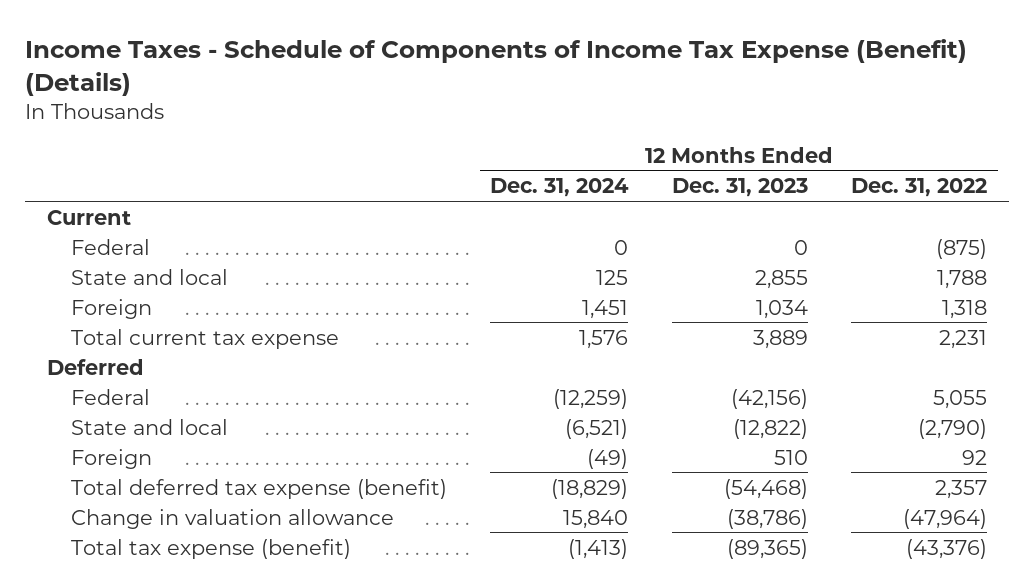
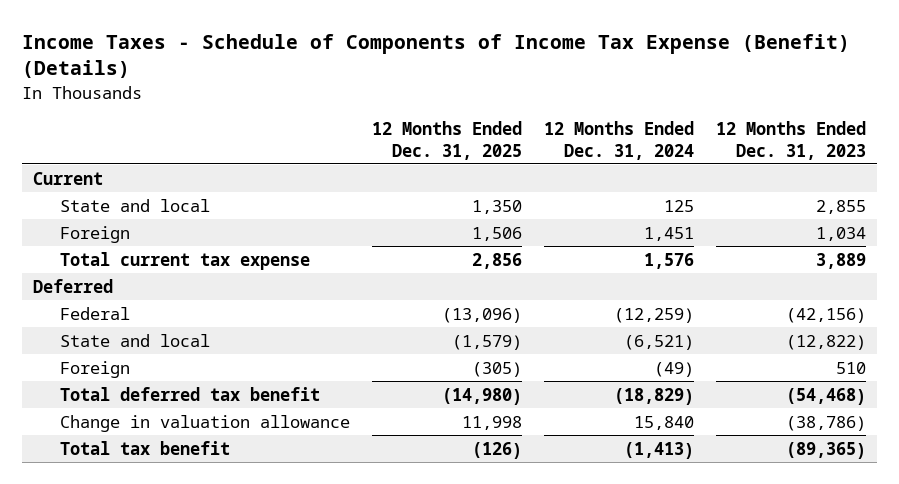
[851,178,988,198] Dec. 31, 2022 -> none
none -> [372,121,523,160] 12 Months Ended Dec. 31, 2025
[71,238,151,255] Federal -> none
[71,478,448,499] Total deferred tax expense (benefit) -> [60,386,321,401] Total deferred tax benefit
[71,538,352,559] Total tax expense (benefit) -> [60,440,231,455] Total tax benefit

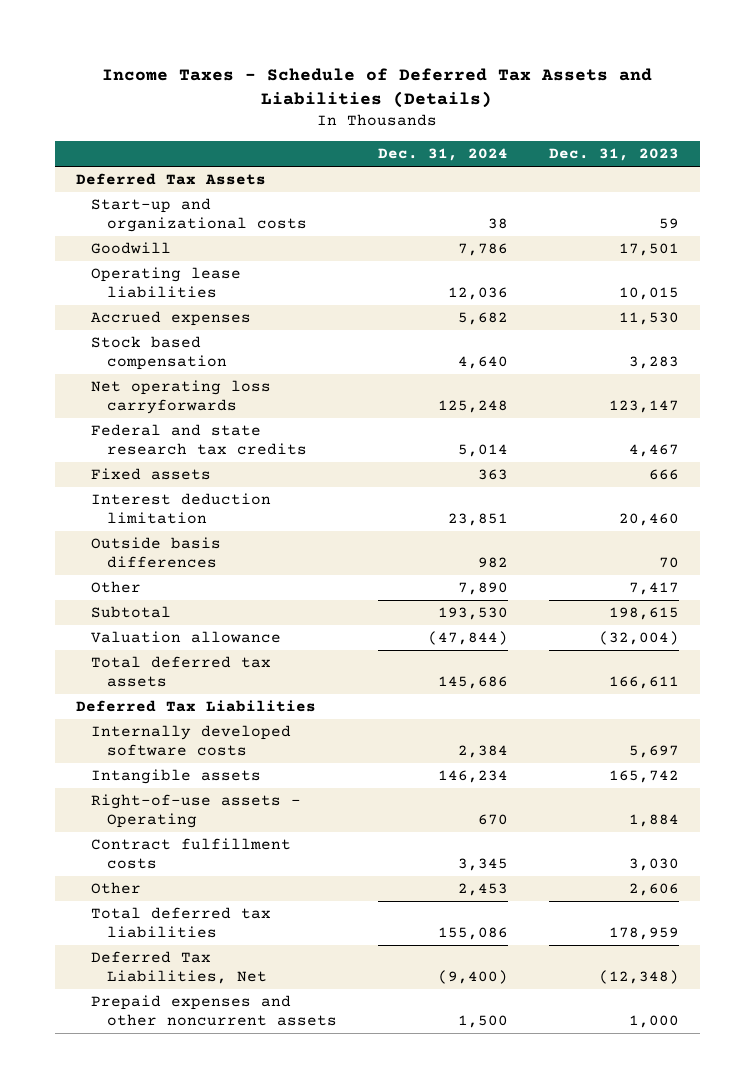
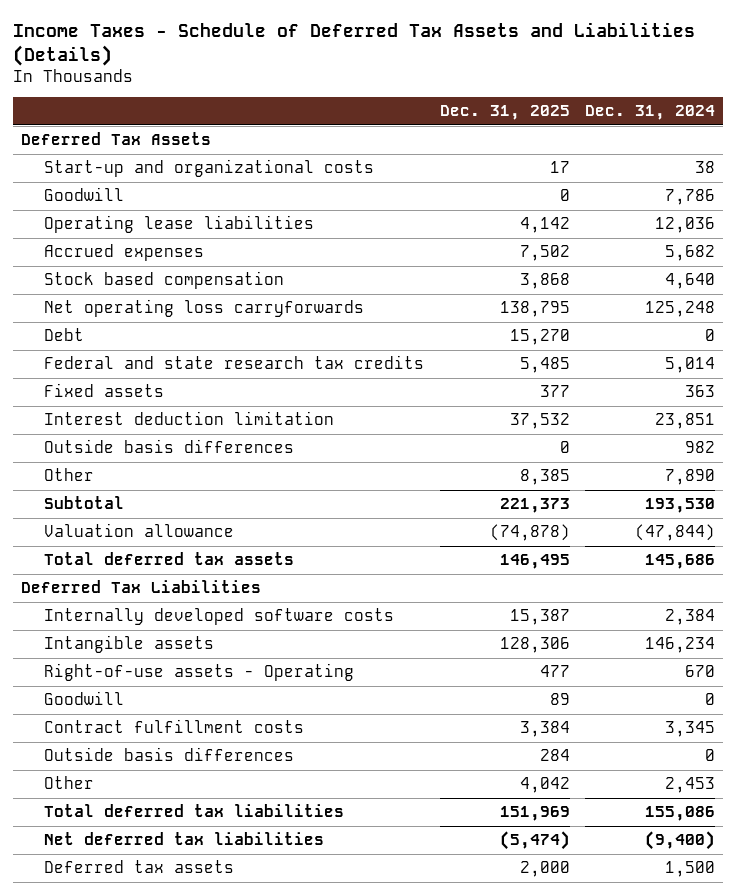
[549,148,680,162] Dec. 31, 2023 -> none
none -> [439,105,570,121] Dec. 31, 2025
none -> [44,328,85,342] Debt
none -> [44,691,125,706] Goodwill
none -> [44,747,295,762] Outside basis differences
[91,995,338,1027] Prepaid expenses and other noncurrent assets -> none
[91,951,268,985] Deferred Tax Liabilities, Net -> [44,832,325,846] Net deferred tax liabilities
none -> [44,860,235,874] Deferred tax assets

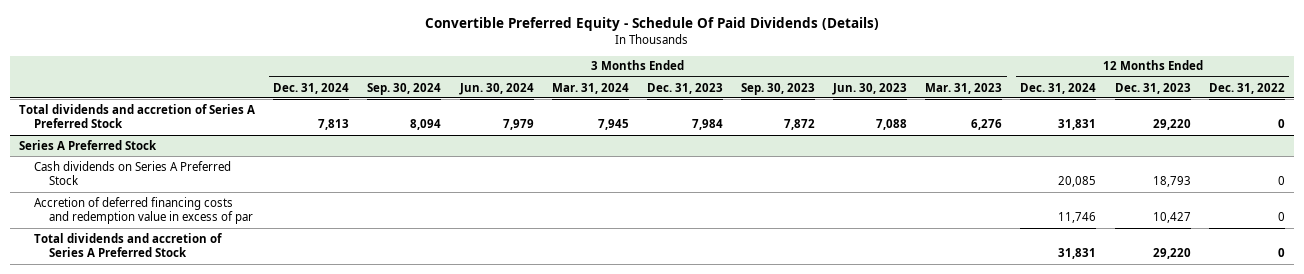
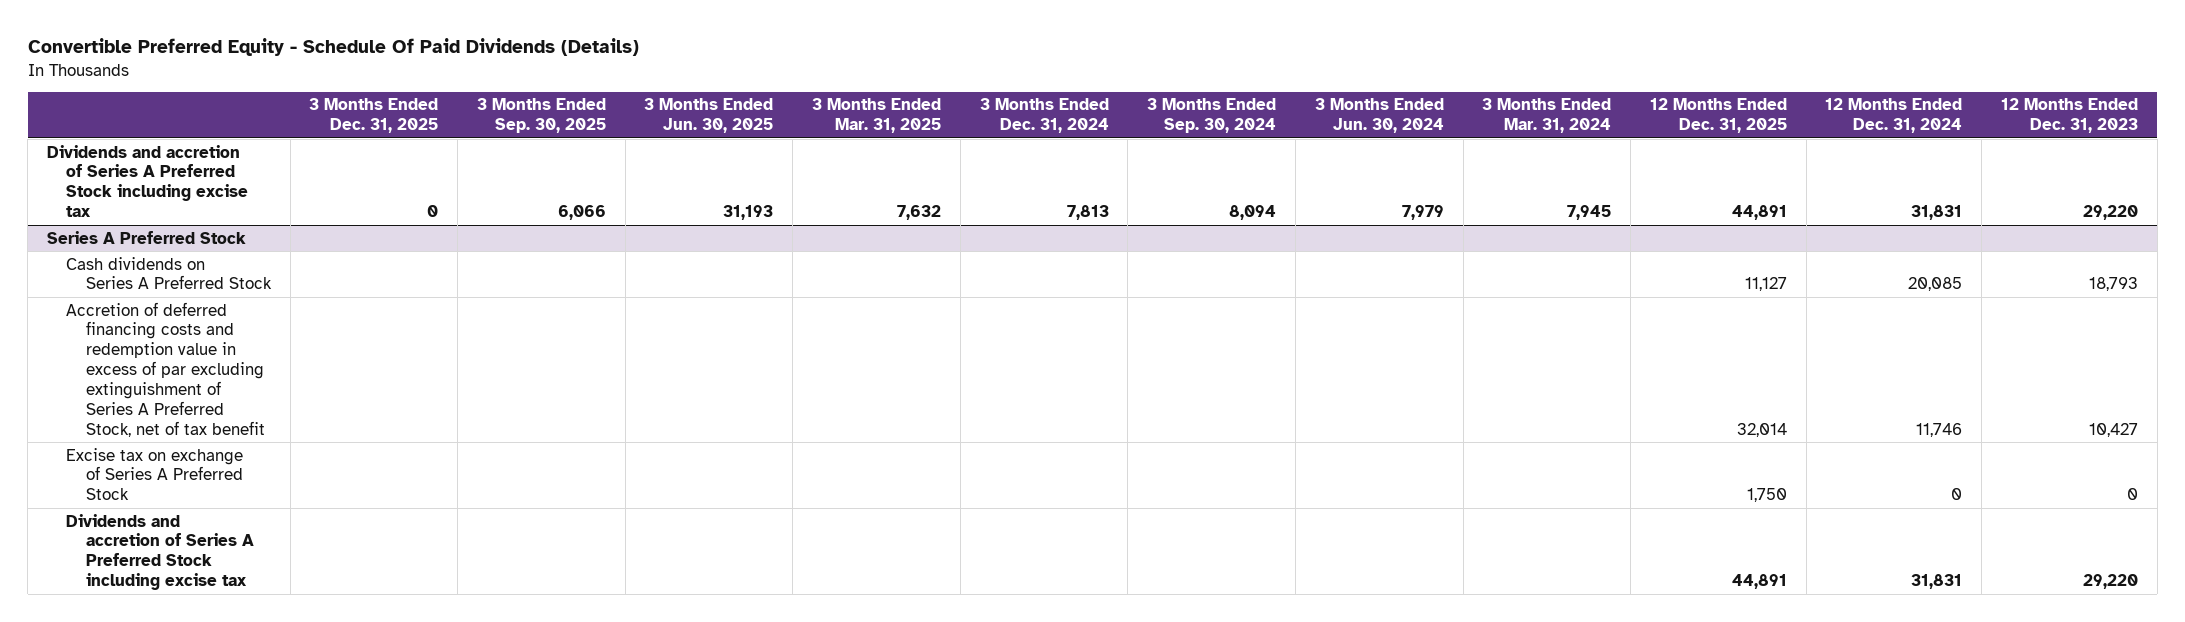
[646,82,723,94] Dec. 31, 2023 -> none
[740,82,815,95] Sep. 30, 2023 -> none
[832,82,908,95] Jun. 30, 2023 -> none
[925,82,1003,94] Mar. 31, 2023 -> none
[1208,82,1285,94] Dec. 31, 2022 -> none
none -> [309,98,439,134] 3 Months Ended Dec. 31, 2025
none -> [476,98,606,134] 3 Months Ended Sep. 30, 2025
none -> [644,98,774,134] 3 Months Ended Jun. 30, 2025
none -> [812,98,942,134] 3 Months Ended Mar. 31, 2025
none -> [1649,98,1787,134] 12 Months Ended Dec. 31, 2025
[19,103,256,129] Total dividends and accretion of Series A Preferred Stock -> [47,144,249,218] Dividends and accretion of Series A Preferred Stock including excise tax
[33,196,253,225] Accretion of deferred financing costs and redemption value in excess of par -> [66,301,265,437] Accretion of deferred financing costs and redemption value in excess of par excluding extinguishment of Series A Preferred Stock, net of tax benefit
none -> [66,447,244,501] Excise tax on exchange of Series A Preferred Stock
[33,232,222,258] Total dividends and accretion of Series A Preferred Stock -> [66,513,254,591] Dividends and accretion of Series A Preferred Stock including excise tax

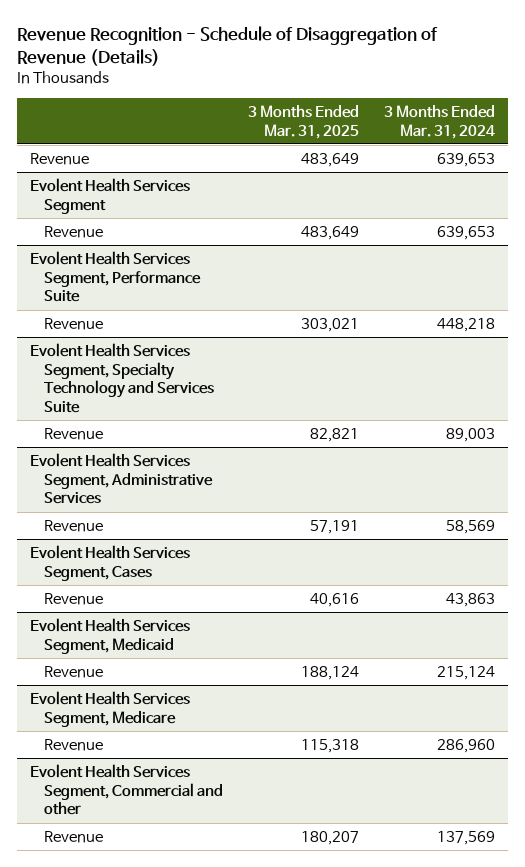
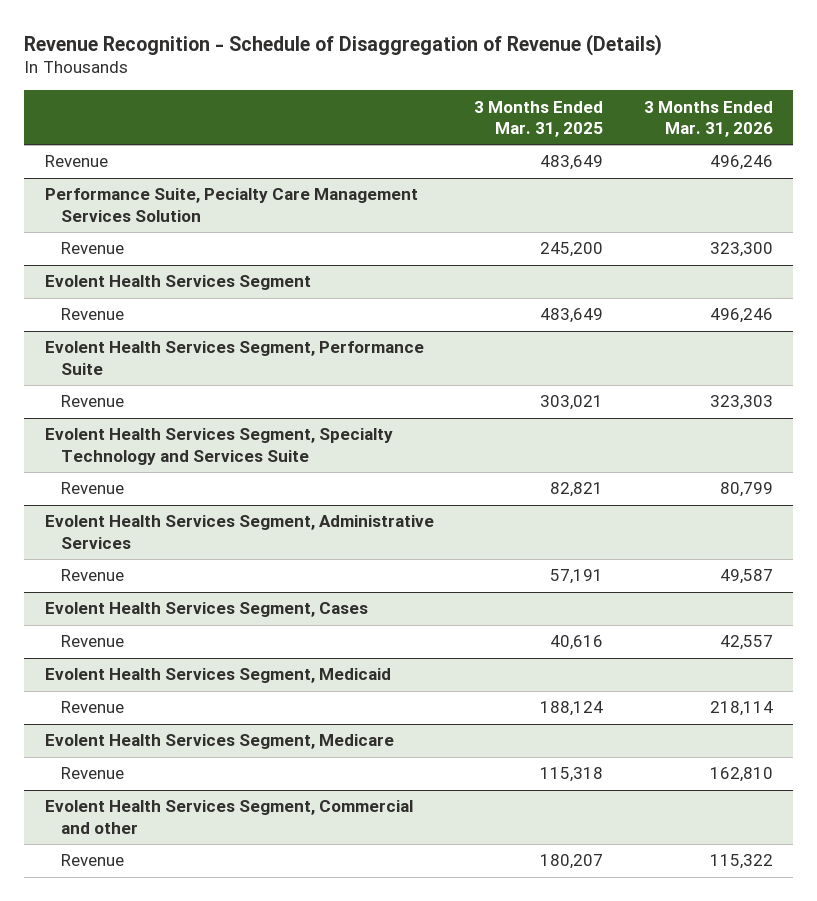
[384,104,496,139] 3 Months Ended Mar. 31, 2024 -> none
none -> [643,100,773,137] 3 Months Ended Mar. 31, 2026
none -> [44,188,418,222] Performance Suite, Pecialty Care Management Services Solution
none -> [60,242,124,255] Revenue

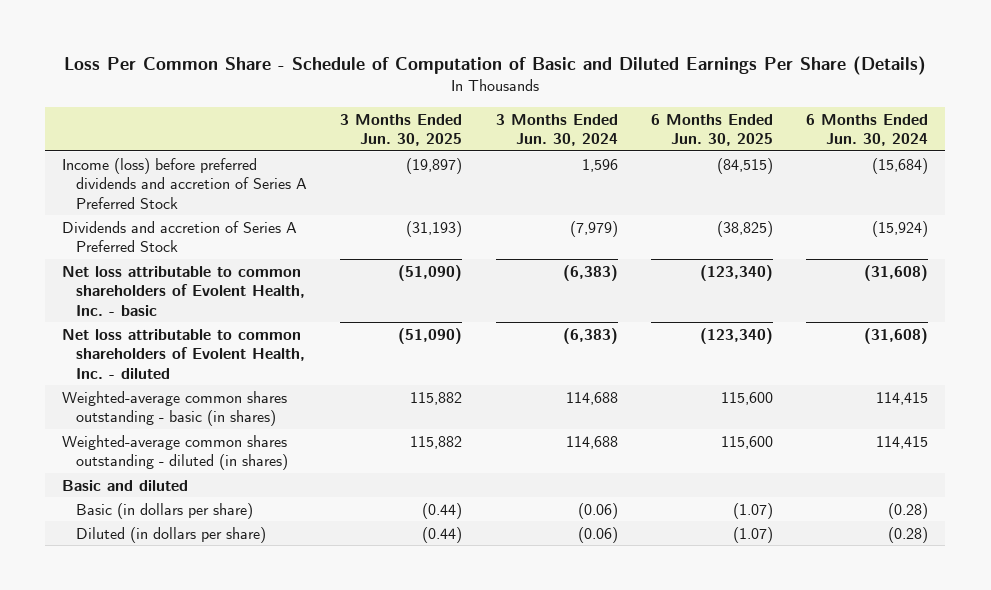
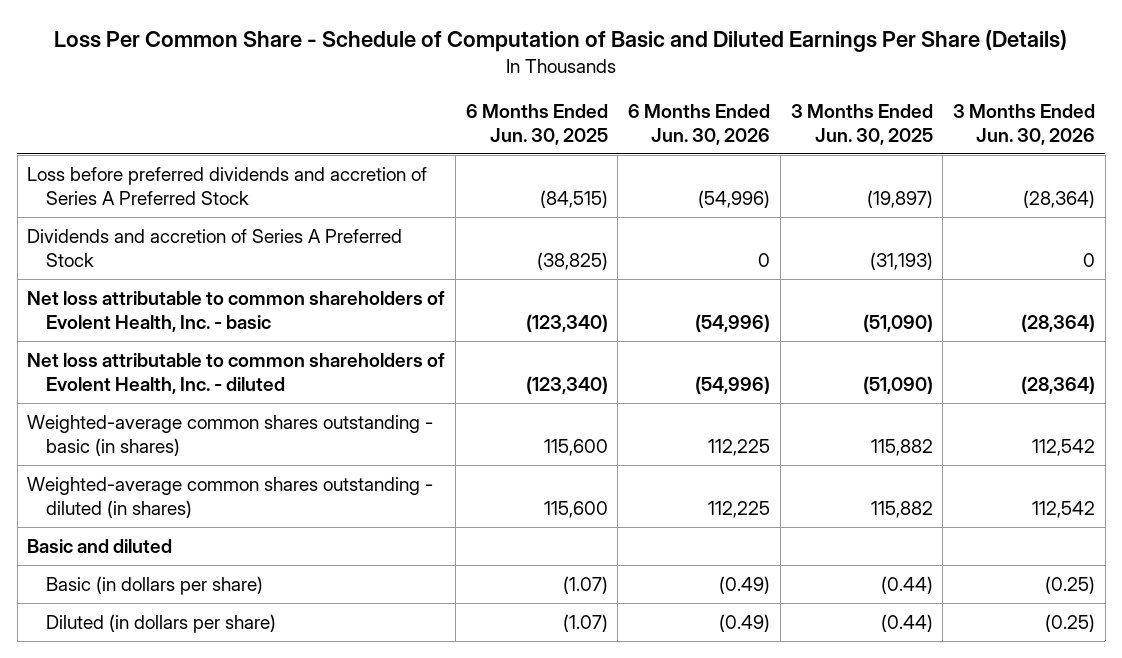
[495,113,618,147] 3 Months Ended Jun. 30, 2024 -> none
[806,113,929,147] 6 Months Ended Jun. 30, 2024 -> none
none -> [628,103,771,145] 6 Months Ended Jun. 30, 2026
none -> [952,103,1095,145] 3 Months Ended Jun. 30, 2026
[62,157,308,209] Income (loss) before preferred dividends and accretion of Series A Preferred Stock -> [27,167,428,205] Loss before preferred dividends and accretion of Series A Preferred Stock

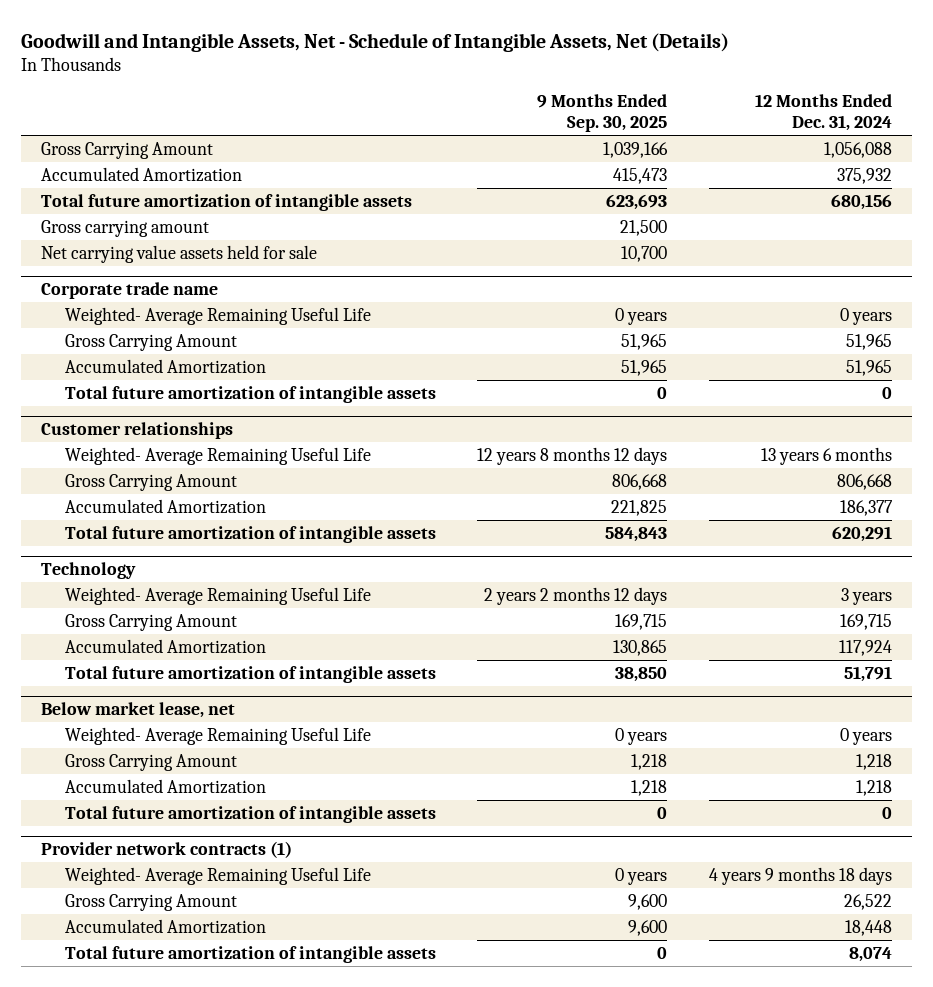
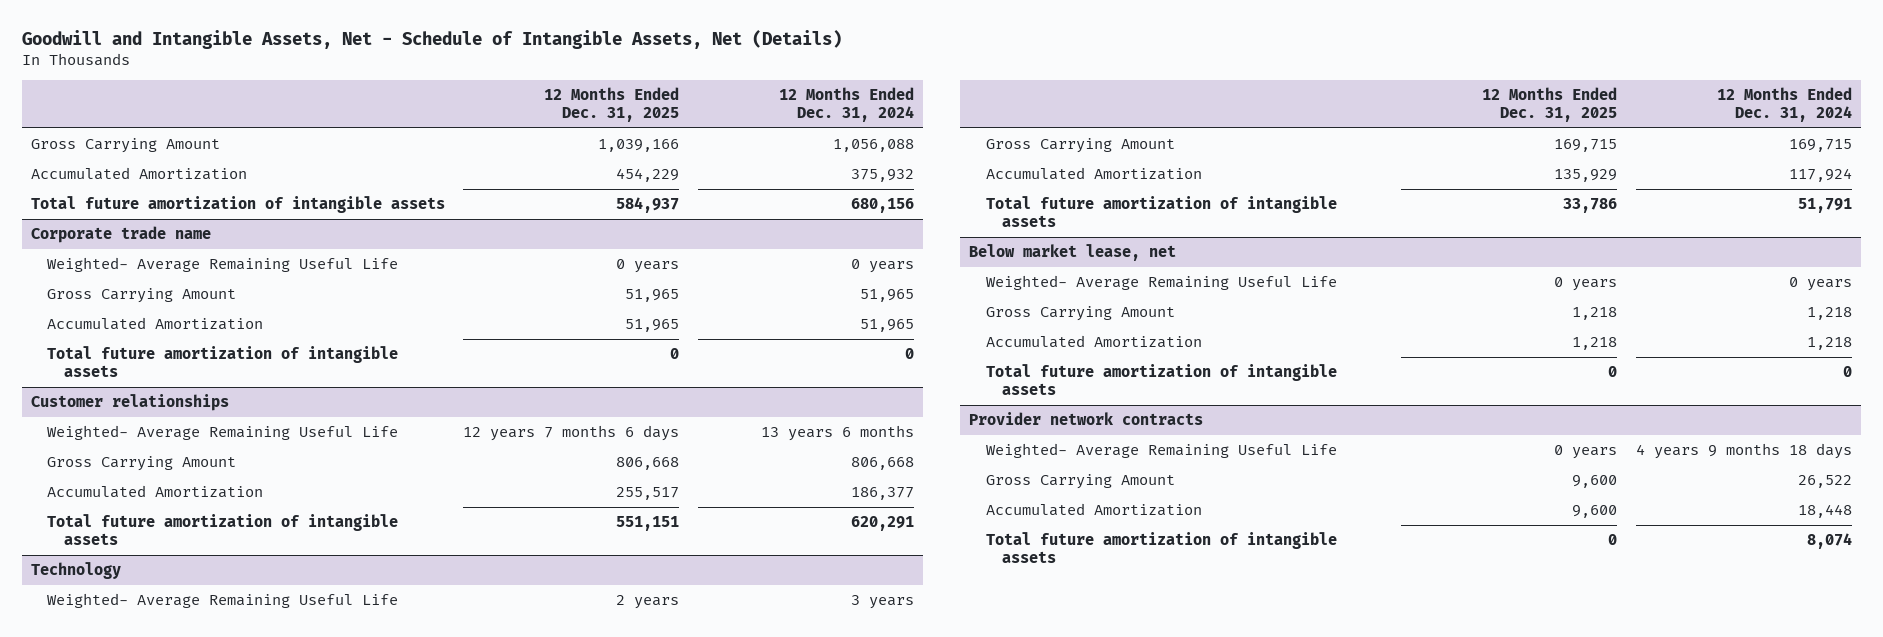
[537,94,668,133] 9 Months Ended Sep. 30, 2025 -> none
none -> [544,86,680,122] 12 Months Ended Dec. 31, 2025
[41,219,210,237] Gross carrying amount -> none
[41,244,318,263] Net carrying value assets held for sale -> none
[41,841,293,859] Provider network contracts (1) -> [969,412,1204,426] Provider network contracts

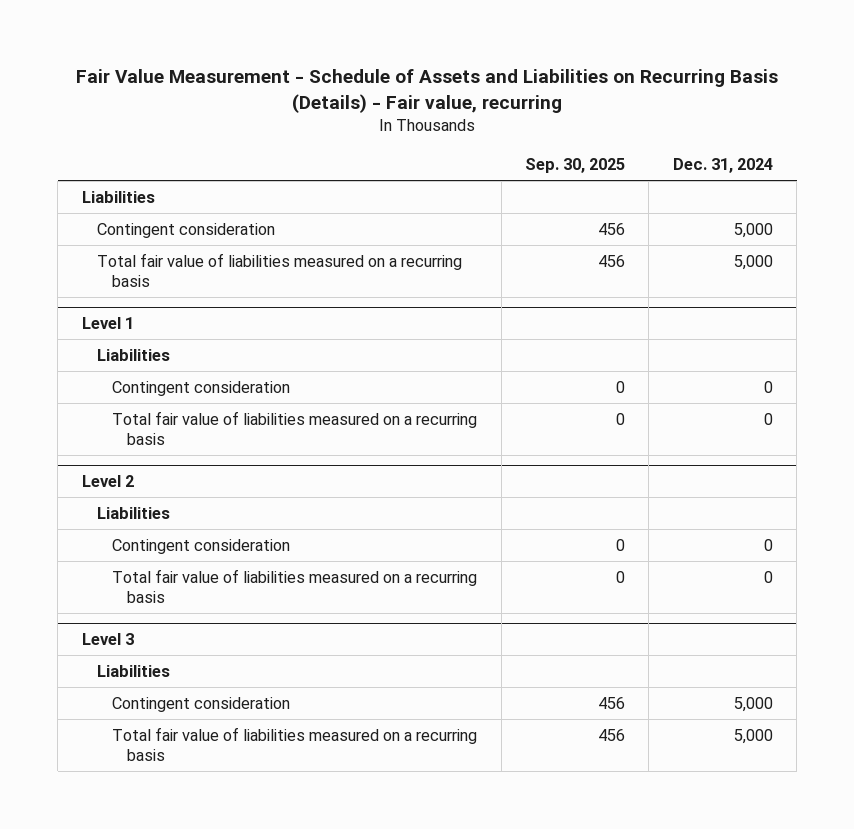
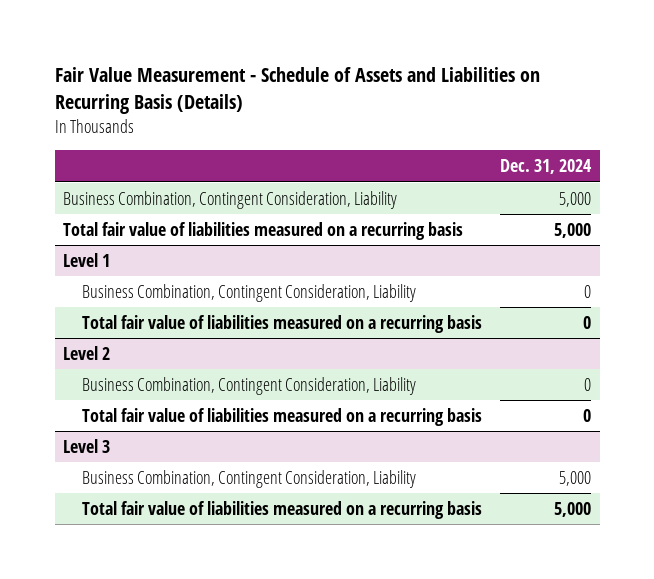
[76,69,779,114] Fair Value Measurement - Schedule of Assets and Liabilities on Recurring Basis (Details) - Fair value, recurring -> [54,66,540,114] Fair Value Measurement - Schedule of Assets and Liabilities on Recurring Basis (Details)
[524,157,625,173] Sep. 30, 2025 -> none
[81,190,155,203] Liabilities -> none
[96,222,275,238] Contingent consideration -> [63,190,398,209] Business Combination, Contingent Consideration, Liability
[96,348,170,361] Liabilities -> none
[112,380,291,396] Contingent consideration -> [82,283,417,302] Business Combination, Contingent Consideration, Liability
[96,506,170,519] Liabilities -> none
[112,538,291,554] Contingent consideration -> [82,376,417,395] Business Combination, Contingent Consideration, Liability
[96,664,170,677] Liabilities -> none
[112,696,291,712] Contingent consideration -> [82,469,417,488] Business Combination, Contingent Consideration, Liability

